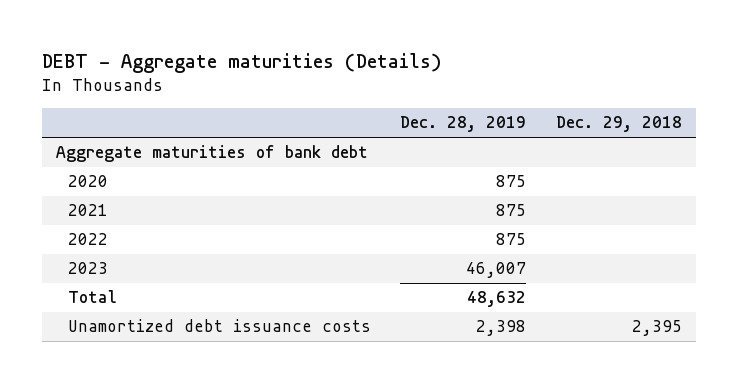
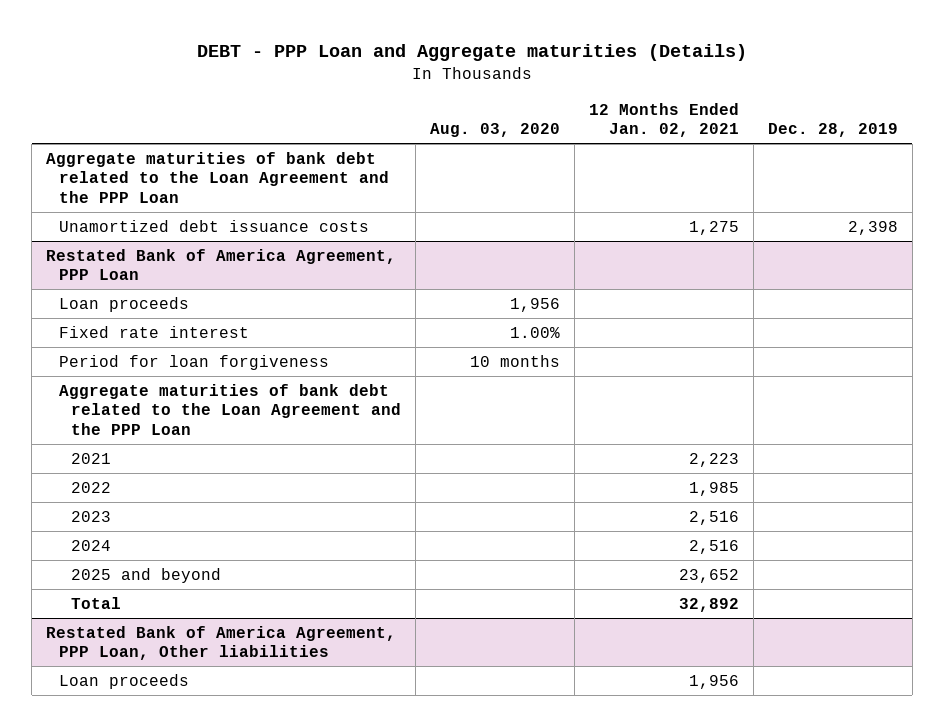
[41,53,442,74] DEBT - Aggregate maturities (Details) -> [196,43,747,61] DEBT - PPP Loan and Aggregate maturities (Details)
[555,116,682,133] Dec. 29, 2018 -> none
none -> [430,123,561,138] Aug. 03, 2020
none -> [588,102,739,138] 12 Months Ended Jan. 02, 2021
[68,175,109,188] 2020 -> none
[68,204,109,217] 2021 -> none
[68,233,109,246] 2022 -> none
[68,262,109,275] 2023 -> none
[68,290,118,304] Total -> none
[56,145,369,163] Aggregate maturities of bank debt -> [45,151,389,203] Aggregate maturities of bank debt related to the Loan Agreement and the PPP Loan
none -> [45,248,396,281] Restated Bank of America Agreement, PPP Loan
none -> [58,296,189,312] Loan proceeds
none -> [58,325,249,338] Fixed rate interest
none -> [58,354,329,370] Period for loan forgiveness
none -> [58,383,402,435] Aggregate maturities of bank debt related to the Loan Agreement and the PPP Loan
none -> [71,452,112,464] 2021
none -> [71,481,112,493] 2022
none -> [71,510,112,522] 2023
none -> [71,539,112,551] 2024
none -> [71,567,222,583] 2025 and beyond
none -> [71,596,122,609] Total
none -> [45,625,396,661] Restated Bank of America Agreement, PPP Loan, Other liabilities
none -> [58,673,189,689] Loan proceeds

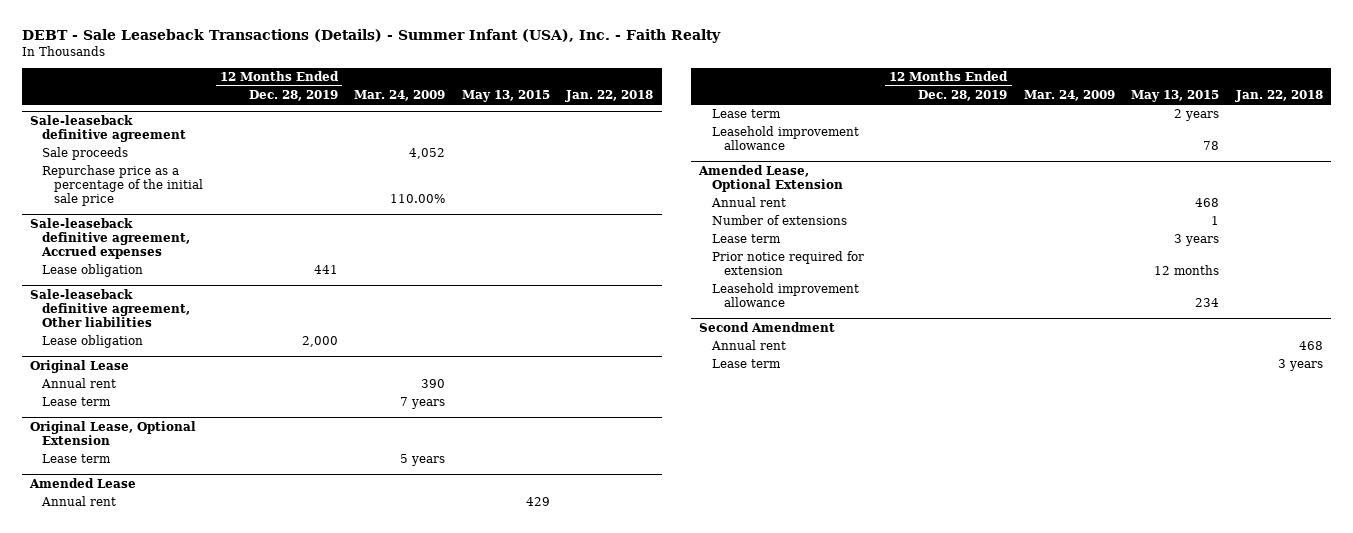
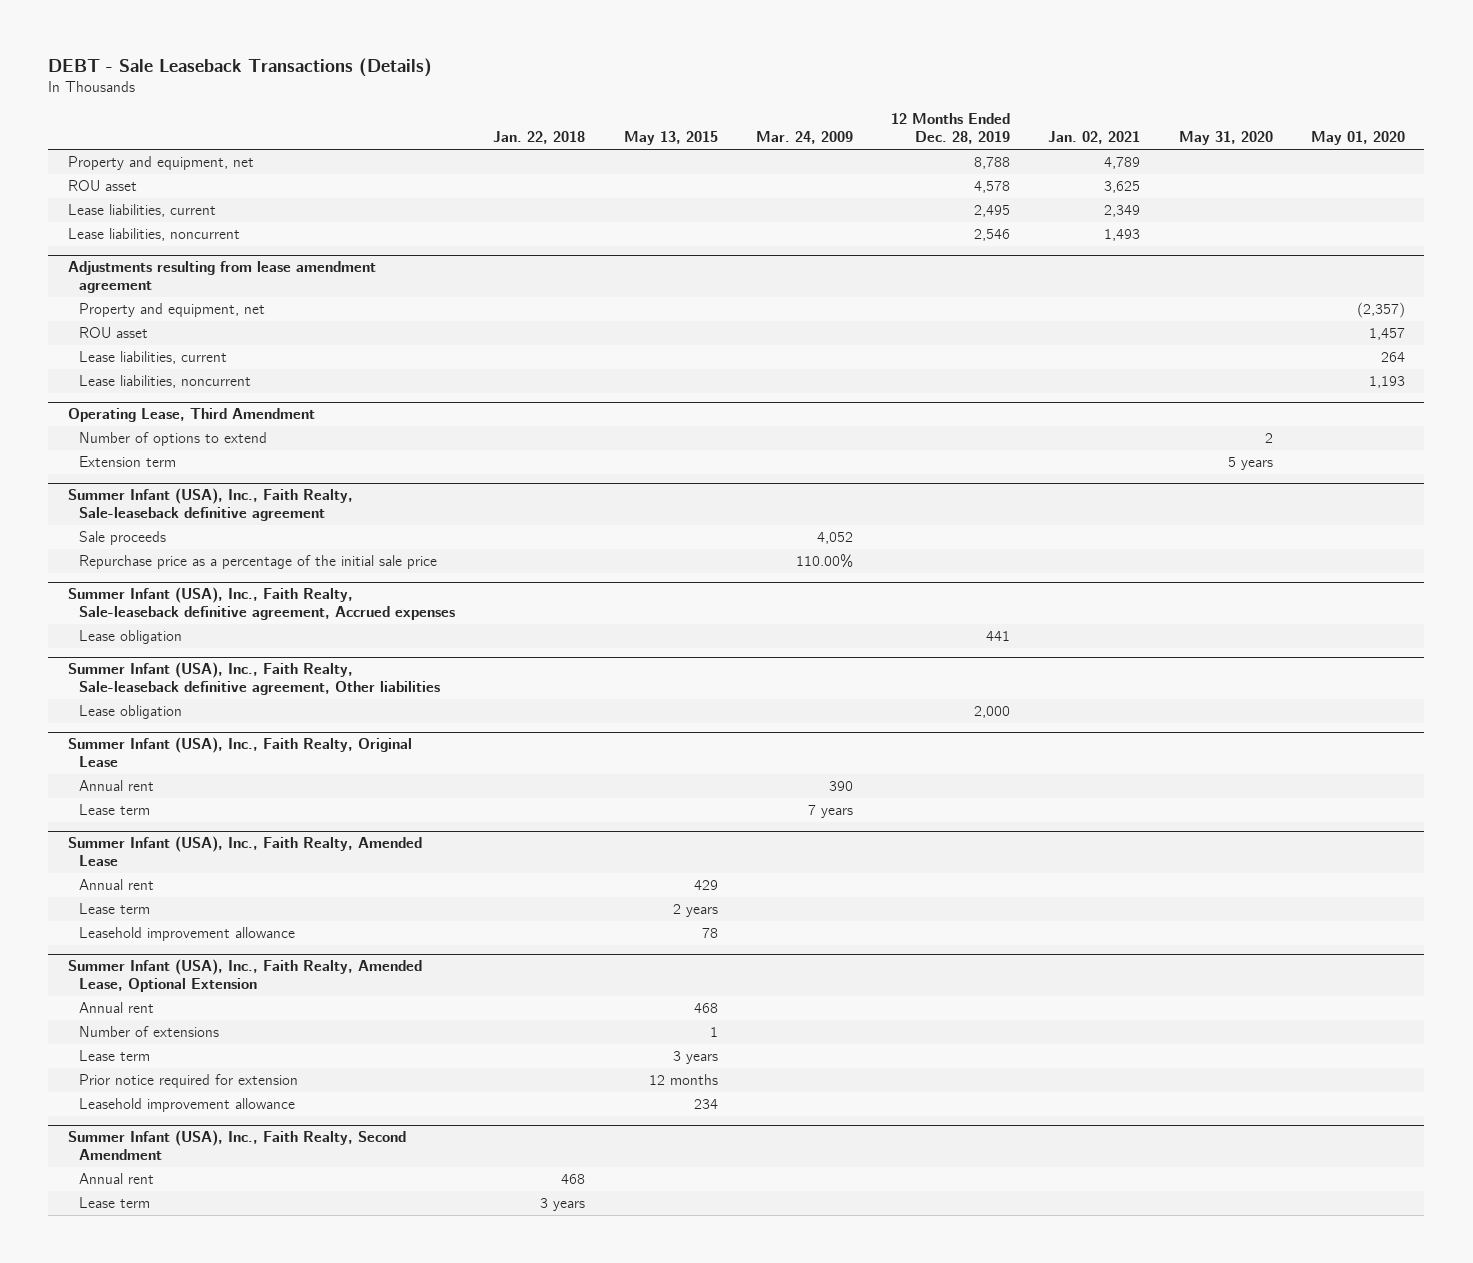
[21,28,721,43] DEBT - Sale Leaseback Transactions (Details) - Summer Infant (USA), Inc. - Faith Realty -> [48,57,433,77] DEBT - Sale Leaseback Transactions (Details)
none -> [1048,131,1141,145] Jan. 02, 2021
none -> [1178,131,1273,146] May 31, 2020
none -> [1310,131,1405,146] May 01, 2020
none -> [67,156,254,171] Property and equipment, net
none -> [67,180,137,192] ROU asset
none -> [67,204,216,218] Lease liabilities, current
none -> [67,228,240,242] Lease liabilities, noncurrent
none -> [67,261,376,294] Adjustments resulting from lease amendment agreement
none -> [79,303,266,318] Property and equipment, net
none -> [79,327,149,339] ROU asset
none -> [79,351,228,365] Lease liabilities, current
none -> [79,375,252,389] Lease liabilities, noncurrent
none -> [67,408,315,423] Operating Lease, Third Amendment
none -> [79,432,268,447] Number of options to extend
none -> [79,456,177,468] Extension term
[29,115,187,143] Sale-leaseback definitive agreement -> [67,488,353,522] Summer Infant (USA), Inc., Faith Realty, Sale-leaseback definitive agreement
[29,218,191,259] Sale-leaseback definitive agreement, Accrued expenses -> [67,587,456,621] Summer Infant (USA), Inc., Faith Realty, Sale-leaseback definitive agreement, Accrued expenses
[29,289,191,327] Sale-leaseback definitive agreement, Other liabilities -> [67,662,441,696] Summer Infant (USA), Inc., Faith Realty, Sale-leaseback definitive agreement, Other liabilities
[29,360,129,374] Original Lease -> [67,737,412,768] Summer Infant (USA), Inc., Faith Realty, Original Lease
[29,421,196,446] Original Lease, Optional Extension -> none
[42,454,112,464] Lease term -> none
[28,478,136,489] Amended Lease -> [67,836,422,867] Summer Infant (USA), Inc., Faith Realty, Amended Lease
[698,165,843,193] Amended Lease, Optional Extension -> [67,959,422,993] Summer Infant (USA), Inc., Faith Realty, Amended Lease, Optional Extension
[699,322,836,333] Second Amendment -> [67,1130,406,1161] Summer Infant (USA), Inc., Faith Realty, Second Amendment

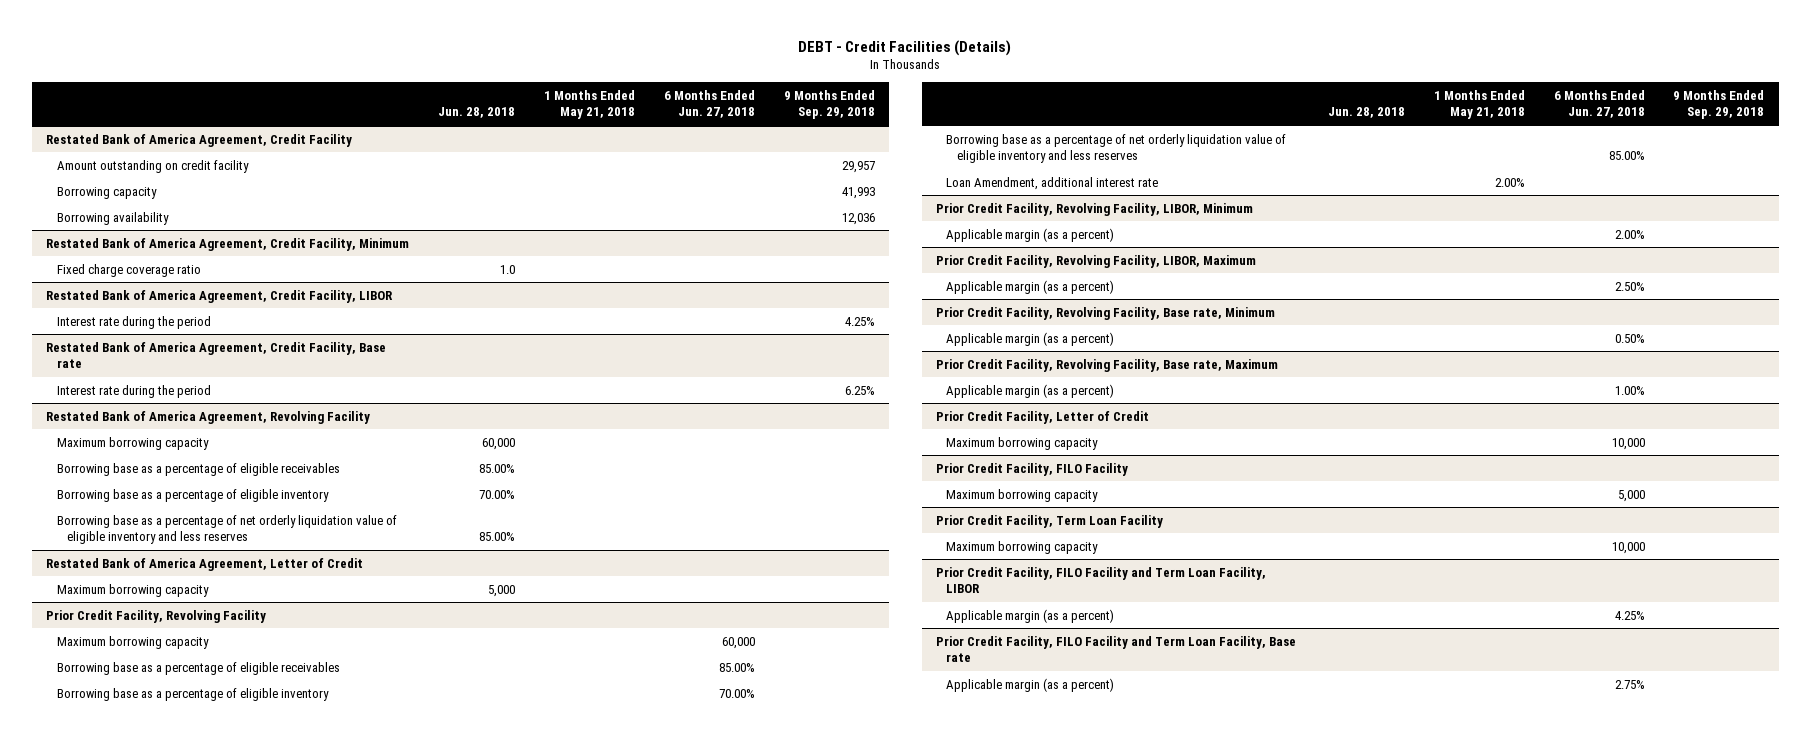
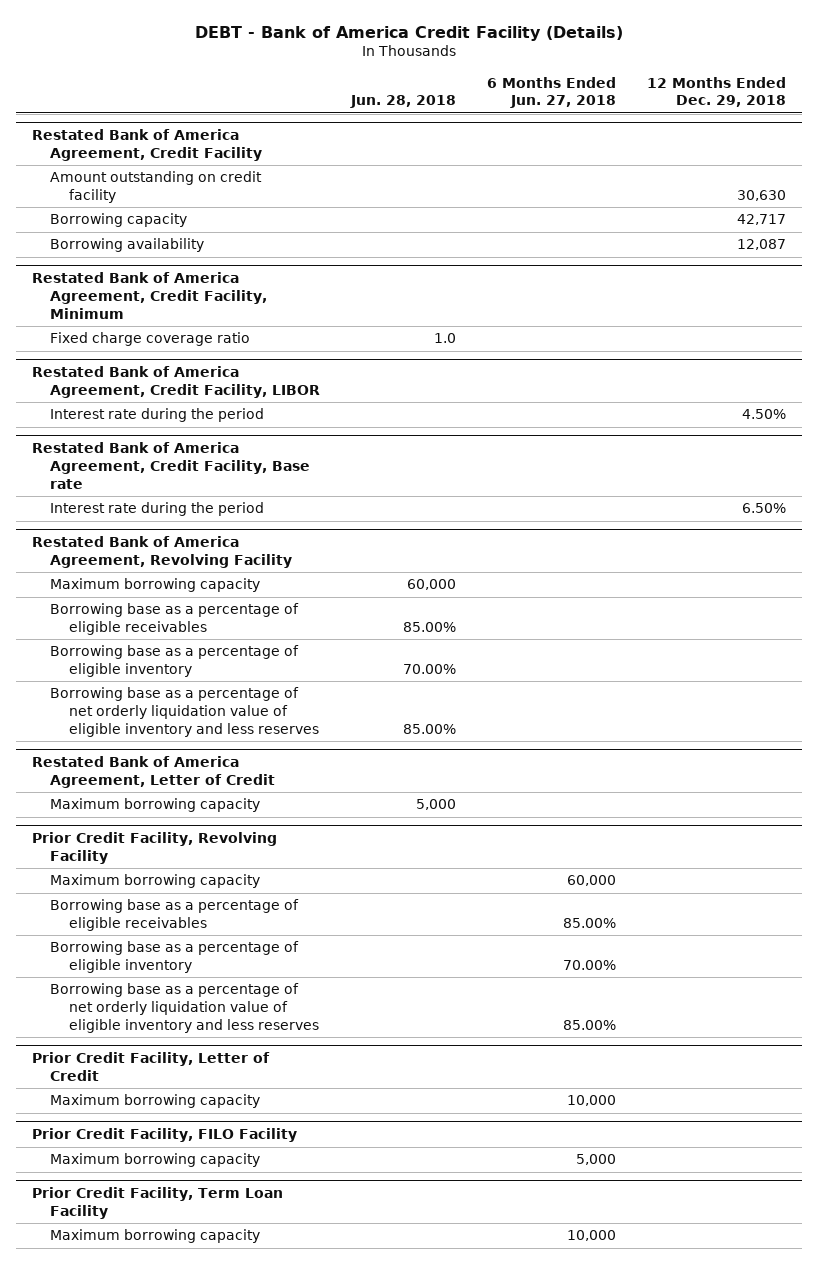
[798,39,1012,56] DEBT - Credit Facilities (Details) -> [194,25,623,41] DEBT - Bank of America Credit Facility (Details)
[543,90,635,120] 1 Months Ended May 21, 2018 -> none
[783,90,875,120] 9 Months Ended Sep. 29, 2018 -> none
none -> [647,76,787,108] 12 Months Ended Dec. 29, 2018
[946,176,1159,190] Loan Amendment, additional interest rate -> none
[935,202,1253,216] Prior Credit Facility, Revolving Facility, LIBOR, Minimum -> none
[946,227,1115,242] Applicable margin (as a percent) -> none
[935,254,1256,268] Prior Credit Facility, Revolving Facility, LIBOR, Maximum -> none
[946,279,1115,294] Applicable margin (as a percent) -> none
[935,306,1275,320] Prior Credit Facility, Revolving Facility, Base rate, Minimum -> none
[946,331,1115,346] Applicable margin (as a percent) -> none
[935,358,1278,372] Prior Credit Facility, Revolving Facility, Base rate, Maximum -> none
[946,383,1115,398] Applicable margin (as a percent) -> none
[935,566,1266,594] Prior Credit Facility, FILO Facility and Term Loan Facility, LIBOR -> none
[946,608,1115,623] Applicable margin (as a percent) -> none
[935,635,1296,663] Prior Credit Facility, FILO Facility and Term Loan Facility, Base rate -> none
[946,677,1115,692] Applicable margin (as a percent) -> none

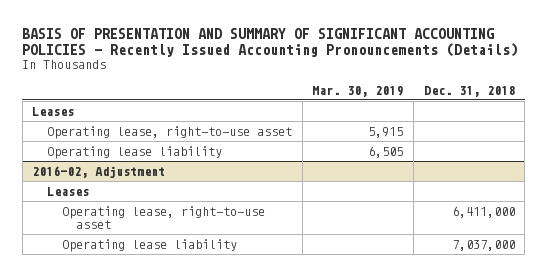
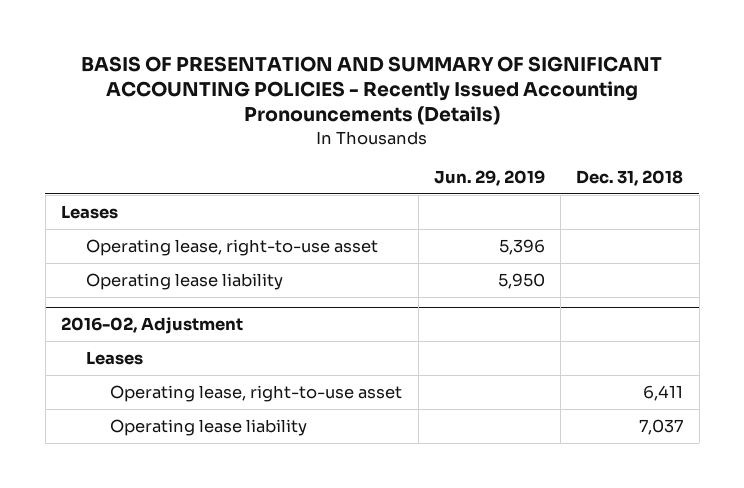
[312,85,404,97] Mar. 30, 2019 -> none
none -> [433,169,545,186] Jun. 29, 2019
[451,205,515,218] 6,411,000 -> [643,384,684,401] 6,411
[451,239,515,251] 7,037,000 -> [639,418,684,435] 7,037

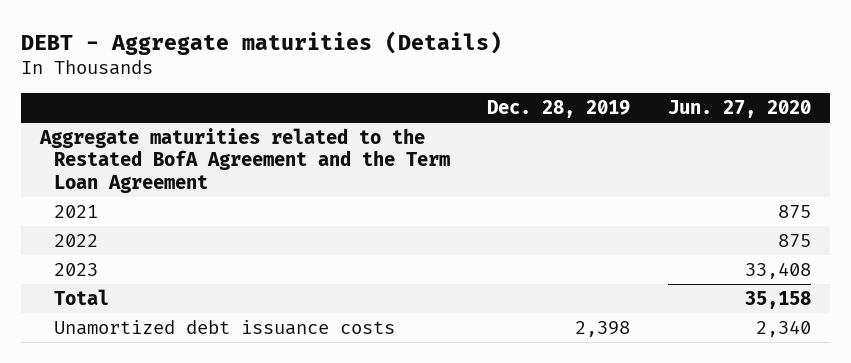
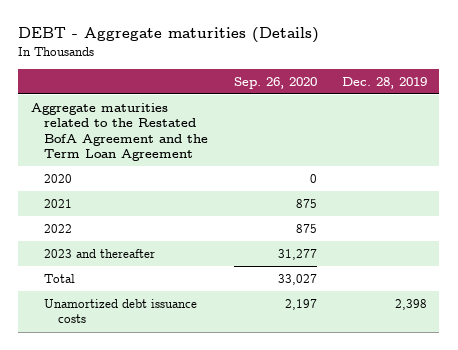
[668,99,812,118] Jun. 27, 2020 -> none
none -> [233,76,317,89] Sep. 26, 2020
none -> [44,174,73,184] 2020
[53,263,98,277] 2023 -> [44,249,156,259] 2023 and thereafter

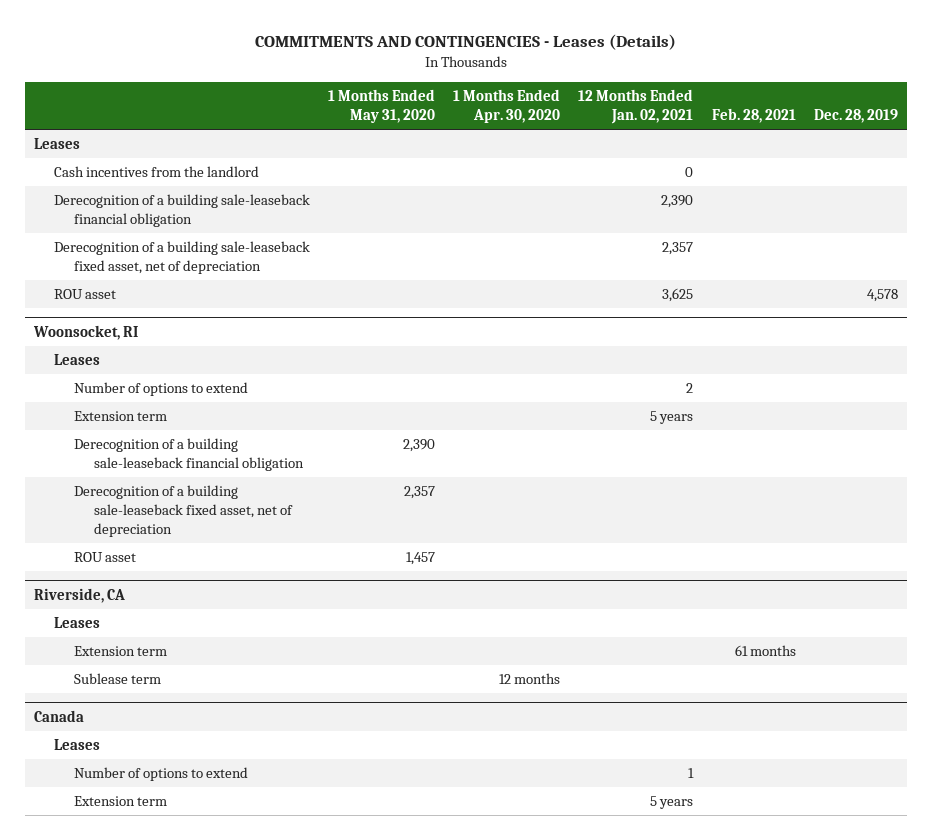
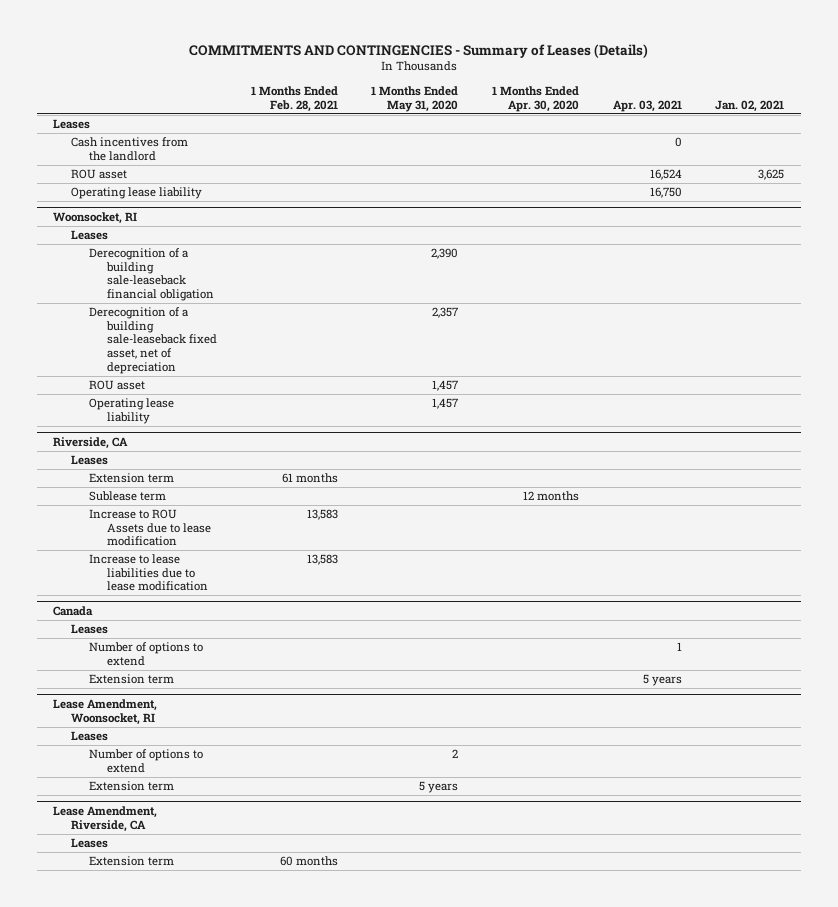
[254,34,676,51] COMMITMENTS AND CONTINGENCIES - Leases (Details) -> [188,43,648,58] COMMITMENTS AND CONTINGENCIES - Summary of Leases (Details)
[578,89,694,124] 12 Months Ended Jan. 02, 2021 -> none
[711,107,796,123] Feb. 28, 2021 -> none
[813,108,898,123] Dec. 28, 2019 -> none
none -> [250,86,338,112] 1 Months Ended Feb. 28, 2021
none -> [612,99,682,112] Apr. 03, 2021
none -> [715,99,785,112] Jan. 02, 2021
[53,194,310,227] Derecognition of a building sale-leaseback financial obligation -> none
[53,241,310,274] Derecognition of a building sale-leaseback fixed asset, net of depreciation -> none
none -> [71,187,203,200] Operating lease liability
[73,382,248,397] Number of options to extend -> none
[73,411,167,422] Extension term -> none
none -> [89,398,175,424] Operating lease liability
none -> [89,509,212,547] Increase to ROU Assets due to lease modification
none -> [89,554,209,592] Increase to lease liabilities due to lease modification
none -> [53,699,158,725] Lease Amendment, Woonsocket, RI
none -> [71,731,109,742] Leases
none -> [89,749,204,773] Number of options to extend
none -> [89,781,175,792] Extension term
none -> [53,806,158,832] Lease Amendment, Riverside, CA
none -> [71,838,109,849] Leases
none -> [89,856,175,867] Extension term

